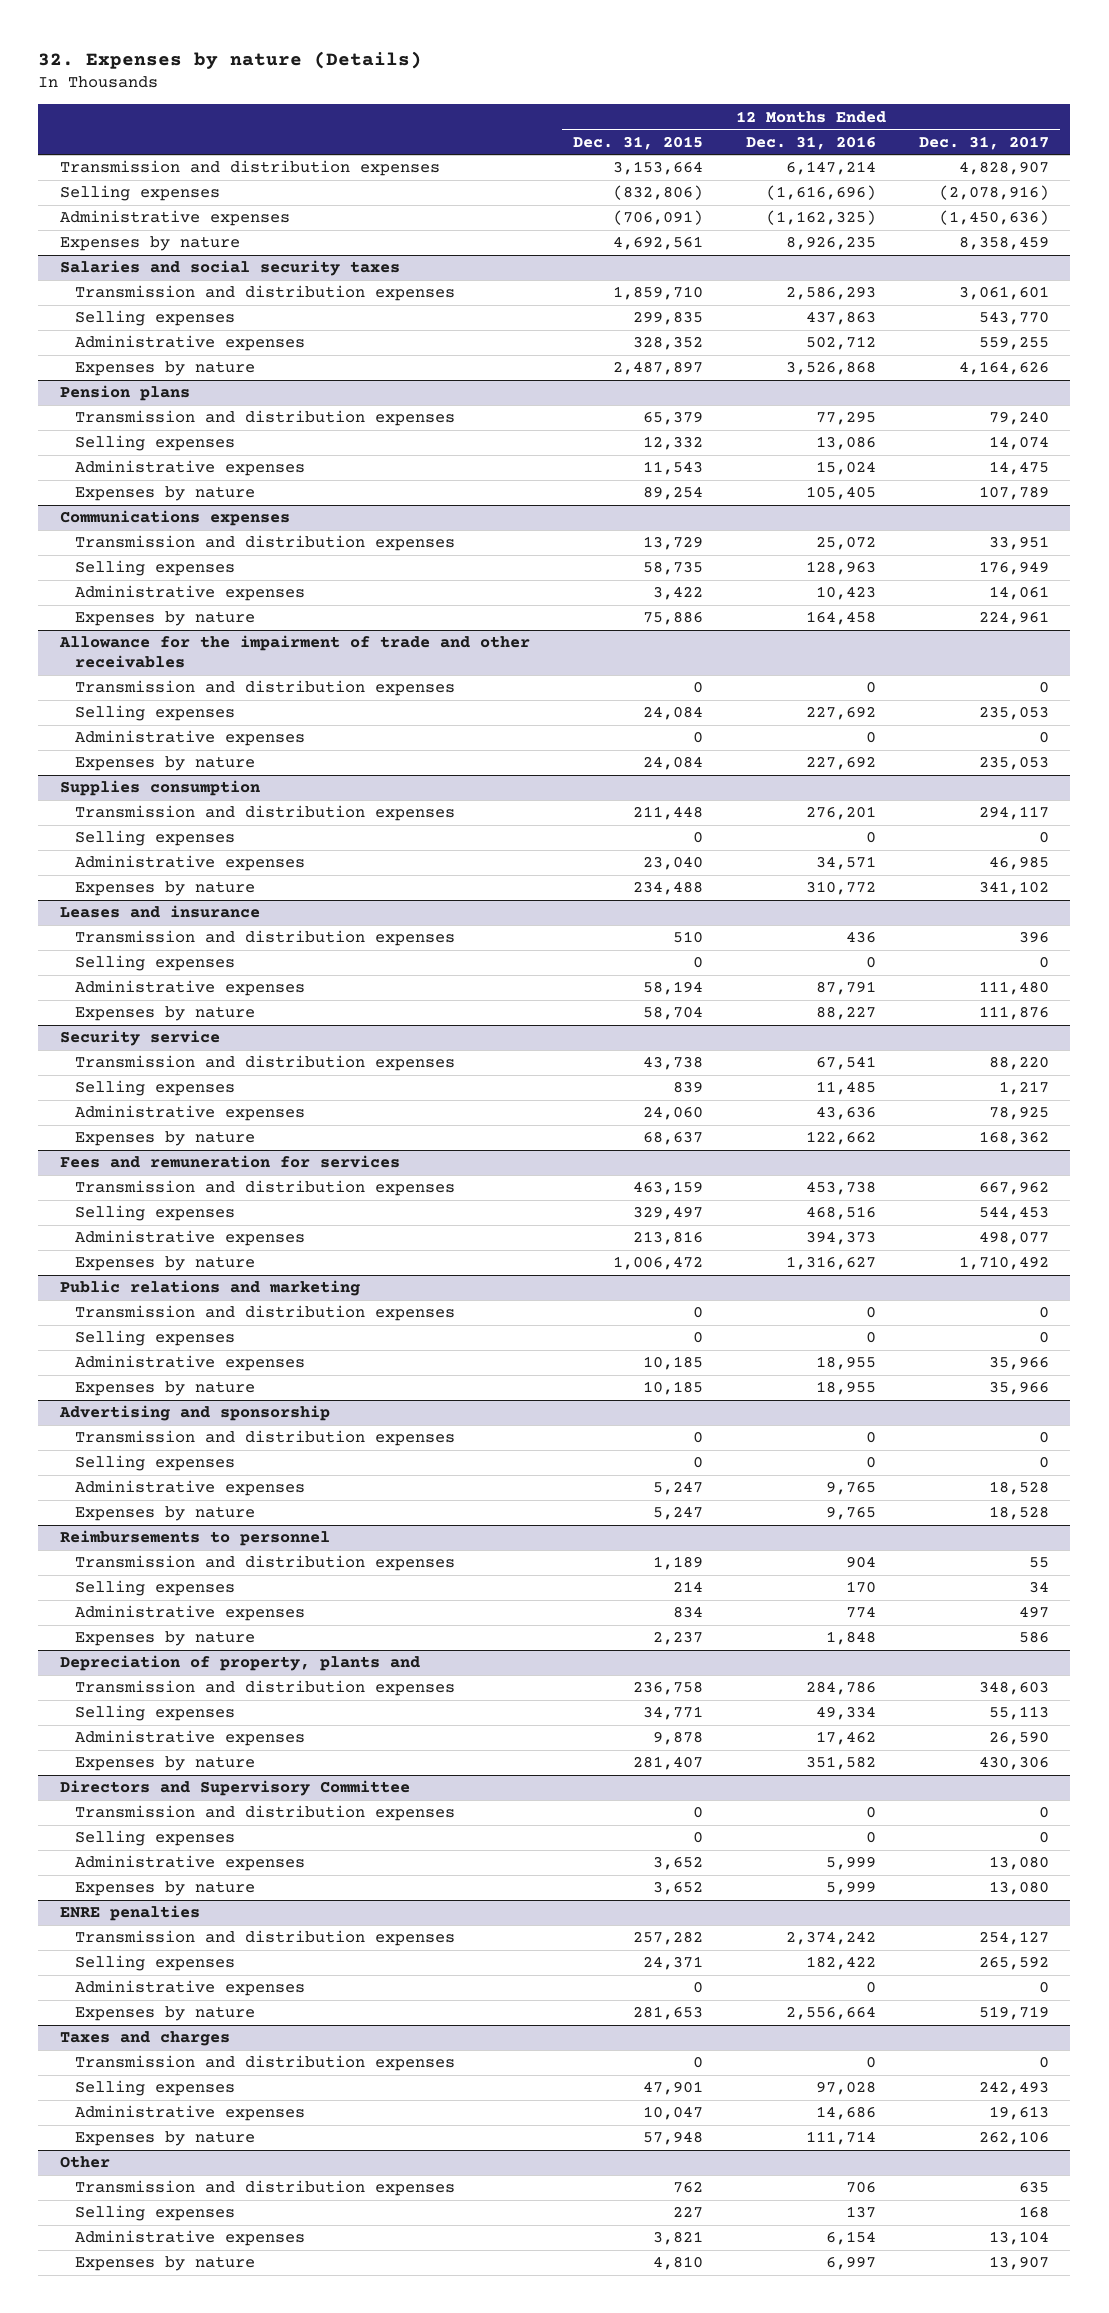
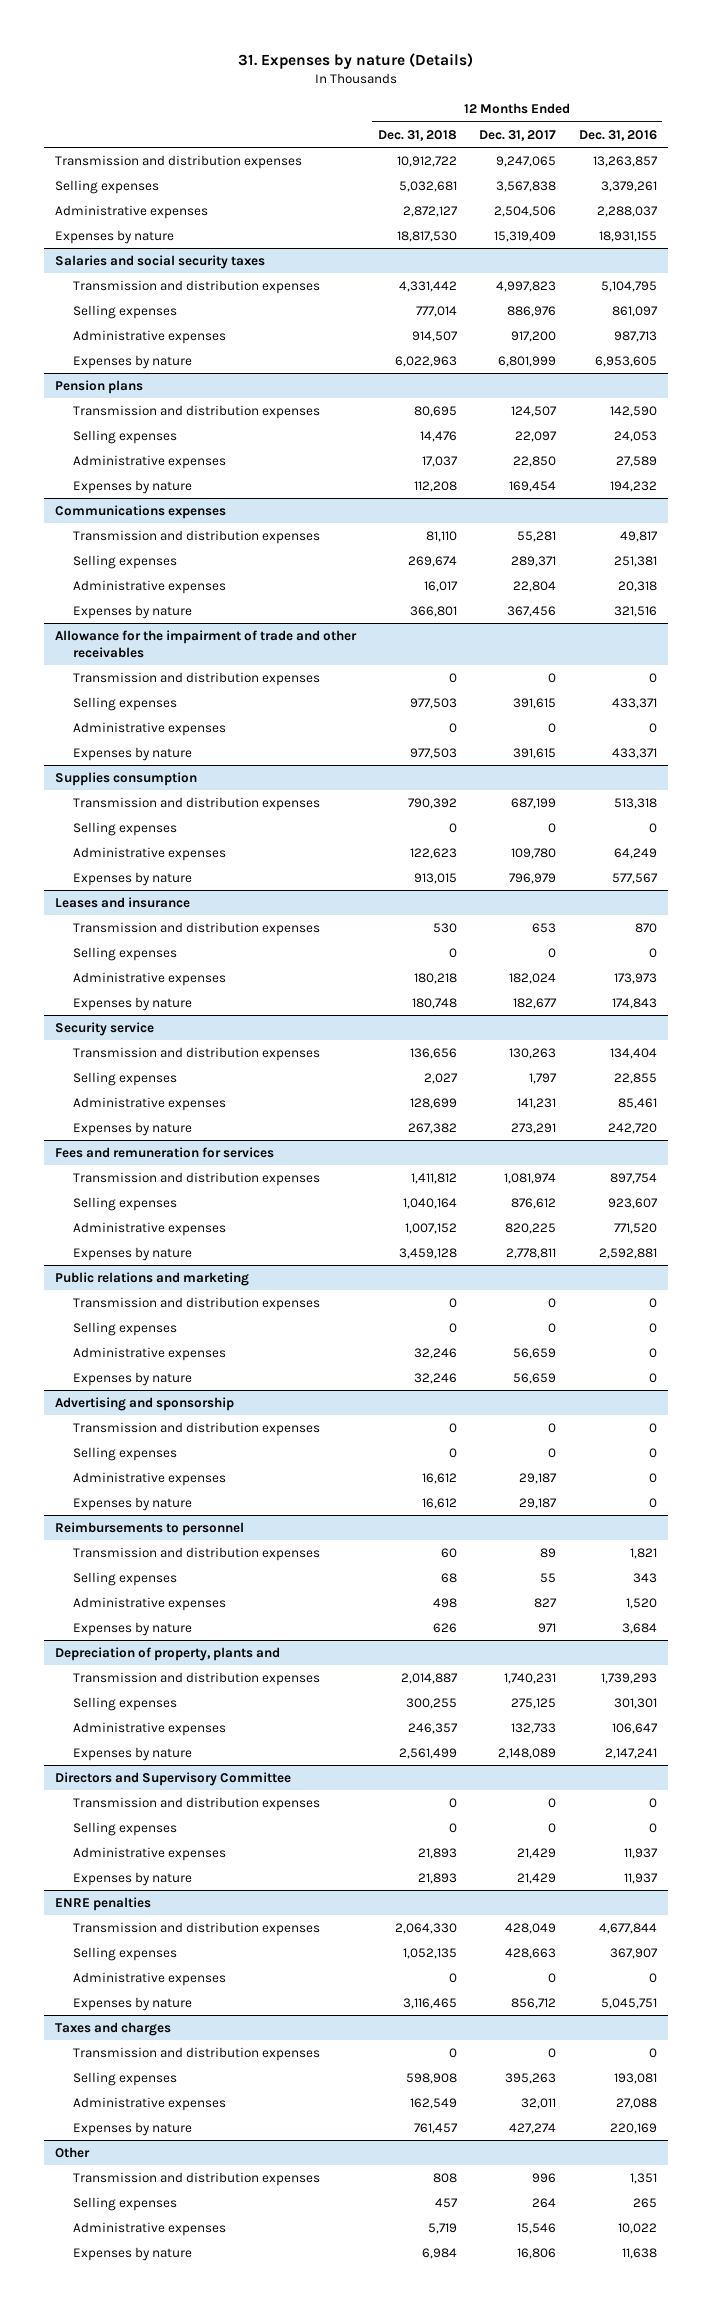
[38,50,423,69] 32. Expenses by nature (Details) -> [237,52,473,69] 31. Expenses by nature (Details)
[572,135,703,150] Dec. 31, 2015 -> none
none -> [378,129,458,141] Dec. 31, 2018
[785,161,876,176] 6,147,214 -> [592,155,658,167] 13,263,857
[958,161,1049,176] 4,828,907 -> [496,155,557,167] 9,247,065
[765,185,876,201] (1,616,696) -> [600,180,657,192] 3,379,261
[938,185,1049,201] (2,078,916) -> [496,180,557,192] 3,567,838
[765,210,876,226] (1,162,325) -> [596,205,658,217] 2,288,037
[938,210,1049,226] (1,450,636) -> [494,205,557,217] 2,504,506
[785,236,876,251] 8,926,235 -> [598,230,657,242] 18,931,155
[958,236,1049,251] 8,358,459 -> [494,230,557,242] 15,319,409
[785,286,876,301] 2,586,293 -> [600,280,657,292] 5,104,795
[958,286,1049,301] 3,061,601 -> [496,280,557,292] 4,997,823
[805,311,876,326] 437,863 -> [611,305,658,317] 861,097
[978,311,1049,326] 543,770 -> [507,305,557,317] 886,976
[805,336,876,351] 502,712 -> [613,330,657,342] 987,713
[978,336,1049,351] 559,255 -> [511,330,557,342] 917,200
[785,361,876,376] 3,526,868 -> [594,355,657,367] 6,953,605
[958,361,1049,376] 4,164,626 -> [498,355,557,367] 6,801,999
[815,411,876,426] 77,295 -> [609,405,657,417] 142,590
[988,411,1049,426] 79,240 -> [511,405,558,417] 124,507
[815,436,876,451] 13,086 -> [613,430,657,442] 24,053
[988,436,1049,451] 14,074 -> [515,430,558,442] 22,097
[815,461,876,476] 15,024 -> [615,455,657,467] 27,589
[988,461,1049,476] 14,475 -> [513,455,557,467] 22,850
[805,486,876,501] 105,405 -> [609,480,657,492] 194,232
[978,486,1049,501] 107,789 -> [509,480,557,492] 169,454
[815,536,876,551] 25,072 -> [619,530,658,542] 49,817
[988,536,1049,551] 33,951 -> [517,530,557,542] 55,281
[805,561,876,576] 128,963 -> [613,555,657,567] 251,381
[978,561,1049,576] 176,949 -> [511,555,557,567] 289,371
[815,586,876,601] 10,423 -> [617,580,657,592] 20,318
[988,586,1049,601] 14,061 -> [513,580,557,592] 22,804
[805,611,876,626] 164,458 -> [613,605,657,617] 321,516
[978,611,1049,626] 224,961 -> [507,605,557,617] 367,456
[805,706,876,721] 227,692 -> [611,697,657,709] 433,371
[978,706,1049,721] 235,053 -> [513,697,557,709] 391,615
[805,756,876,771] 227,692 -> [611,747,657,759] 433,371
[978,756,1049,771] 235,053 -> [513,747,557,759] 391,615
[805,806,876,821] 276,201 -> [613,797,657,809] 513,318
[978,806,1049,821] 294,117 -> [511,797,557,809] 687,199
[815,856,876,871] 34,571 -> [613,847,657,859] 64,249
[988,856,1049,871] 46,985 -> [511,847,557,859] 109,780
[805,881,876,896] 310,772 -> [611,872,658,884] 577,567
[978,881,1049,896] 341,102 -> [509,872,557,884] 796,979
[845,931,876,944] 436 -> [634,922,657,933] 870
[1018,931,1049,944] 396 -> [532,922,557,933] 653
[815,981,876,996] 87,791 -> [613,972,657,984] 173,973
[978,981,1049,996] 111,480 -> [509,972,557,984] 182,024
[815,1006,876,1021] 88,227 -> [611,997,657,1009] 174,843
[978,1006,1049,1021] 111,876 -> [513,997,558,1009] 182,677
[815,1056,876,1071] 67,541 -> [609,1047,657,1059] 134,404
[988,1056,1049,1071] 88,220 -> [509,1047,557,1059] 130,263
[815,1081,876,1096] 11,485 -> [613,1072,657,1084] 22,855
[998,1081,1049,1096] 1,217 -> [529,1072,558,1084] 1,797
[815,1106,876,1121] 43,636 -> [617,1097,657,1109] 85,461
[988,1106,1049,1121] 78,925 -> [517,1097,557,1109] 141,231
[805,1131,876,1146] 122,662 -> [607,1122,657,1134] 242,720
[978,1131,1049,1146] 168,362 -> [511,1122,557,1134] 273,291
[805,1181,876,1196] 453,738 -> [609,1172,657,1184] 897,754
[978,1181,1049,1196] 667,962 -> [504,1172,557,1184] 1,081,974
[805,1206,876,1221] 468,516 -> [607,1197,658,1209] 923,607
[978,1206,1049,1221] 544,453 -> [511,1197,557,1209] 876,612
[805,1231,876,1246] 394,373 -> [613,1222,657,1234] 771,520
[978,1231,1049,1246] 498,077 -> [505,1222,557,1234] 820,225
[785,1256,876,1271] 1,316,627 -> [598,1247,657,1259] 2,592,881
[958,1256,1049,1271] 1,710,492 -> [506,1247,557,1259] 2,778,811
[815,1356,876,1371] 18,955 -> [648,1347,657,1358] 0
[988,1356,1049,1371] 35,966 -> [513,1347,557,1359] 56,659
[815,1381,876,1396] 18,955 -> [648,1372,657,1383] 0
[988,1381,1049,1396] 35,966 -> [513,1372,557,1384] 56,659
[825,1481,876,1496] 9,765 -> [648,1472,657,1483] 0
[988,1481,1049,1496] 18,528 -> [519,1472,558,1484] 29,187
[825,1506,876,1521] 9,765 -> [648,1497,657,1508] 0
[988,1506,1049,1521] 18,528 -> [519,1497,558,1509] 29,187
[845,1556,876,1569] 904 -> [629,1547,657,1559] 1,821
[1028,1557,1049,1569] 55 -> [540,1547,557,1558] 89
[845,1581,876,1594] 170 -> [632,1572,657,1583] 343
[1028,1581,1049,1594] 34 -> [540,1572,557,1583] 55
[845,1606,876,1619] 774 -> [625,1597,657,1609] 1,520
[1018,1606,1049,1619] 497 -> [534,1597,558,1608] 827
[825,1631,876,1646] 1,848 -> [621,1622,657,1634] 3,684
[1018,1631,1049,1644] 586 -> [538,1622,557,1633] 971
[805,1681,876,1696] 284,786 -> [600,1672,657,1684] 1,739,293
[978,1681,1049,1696] 348,603 -> [504,1672,557,1684] 1,740,231
[815,1706,876,1721] 49,334 -> [613,1697,657,1709] 301,301
[988,1706,1049,1721] 55,113 -> [511,1697,557,1709] 275,125
[815,1731,876,1746] 17,462 -> [611,1722,658,1734] 106,647
[988,1731,1049,1746] 26,590 -> [511,1722,557,1734] 132,733
[805,1756,876,1771] 351,582 -> [604,1747,657,1759] 2,147,241
[978,1756,1049,1771] 430,306 -> [498,1747,557,1759] 2,148,089
[825,1856,876,1871] 5,999 -> [623,1847,658,1859] 11,937
[988,1856,1049,1871] 13,080 -> [517,1847,557,1859] 21,429
[825,1881,876,1896] 5,999 -> [623,1872,658,1884] 11,937
[988,1881,1049,1896] 13,080 -> [517,1872,557,1884] 21,429
[785,1931,876,1946] 2,374,242 -> [598,1922,657,1934] 4,677,844
[978,1931,1049,1946] 254,127 -> [505,1922,557,1934] 428,049
[805,1956,876,1971] 182,422 -> [609,1947,658,1959] 367,907
[978,1956,1049,1971] 265,592 -> [505,1947,557,1959] 428,663
[785,2006,876,2021] 2,556,664 -> [600,1997,657,2009] 5,045,751
[978,2006,1049,2021] 519,719 -> [511,1997,557,2009] 856,712
[815,2081,876,2096] 97,028 -> [613,2072,657,2084] 193,081
[978,2081,1049,2096] 242,493 -> [505,2072,557,2084] 395,263
[815,2106,876,2121] 14,686 -> [615,2097,657,2109] 27,088
[988,2106,1049,2121] 19,613 -> [521,2097,557,2109] 32,011
[805,2131,876,2146] 111,714 -> [609,2122,657,2134] 220,169
[978,2131,1049,2146] 262,106 -> [509,2122,557,2134] 427,274
[845,2181,876,2194] 706 -> [629,2172,657,2184] 1,351
[1018,2181,1049,2194] 635 -> [532,2172,557,2183] 996
[845,2206,876,2219] 137 -> [632,2197,657,2208] 265
[1018,2206,1049,2219] 168 -> [532,2197,557,2208] 264
[825,2231,876,2246] 6,154 -> [617,2222,657,2234] 10,022
[988,2231,1049,2246] 13,104 -> [517,2222,557,2234] 15,546
[825,2256,876,2271] 6,997 -> [621,2247,657,2259] 11,638
[988,2256,1049,2271] 13,907 -> [517,2247,557,2259] 16,806

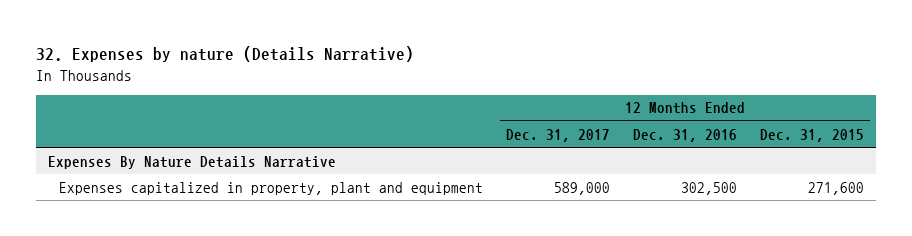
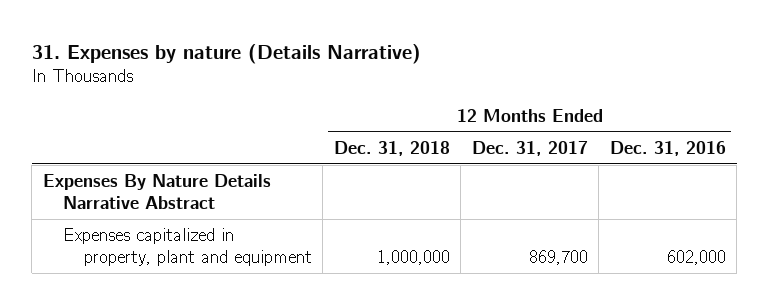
[36,46,415,63] 32. Expenses by nature (Details Narrative) -> [31,43,421,64] 31. Expenses by nature (Details Narrative)
[760,128,865,142] Dec. 31, 2015 -> none
none -> [333,140,450,156] Dec. 31, 2018
[47,155,336,169] Expenses By Nature Details Narrative -> [42,174,271,209] Expenses By Nature Details Narrative Abstract
[554,181,611,195] 589,000 -> [528,249,588,265] 869,700
[681,181,738,195] 302,500 -> [666,249,726,265] 602,000

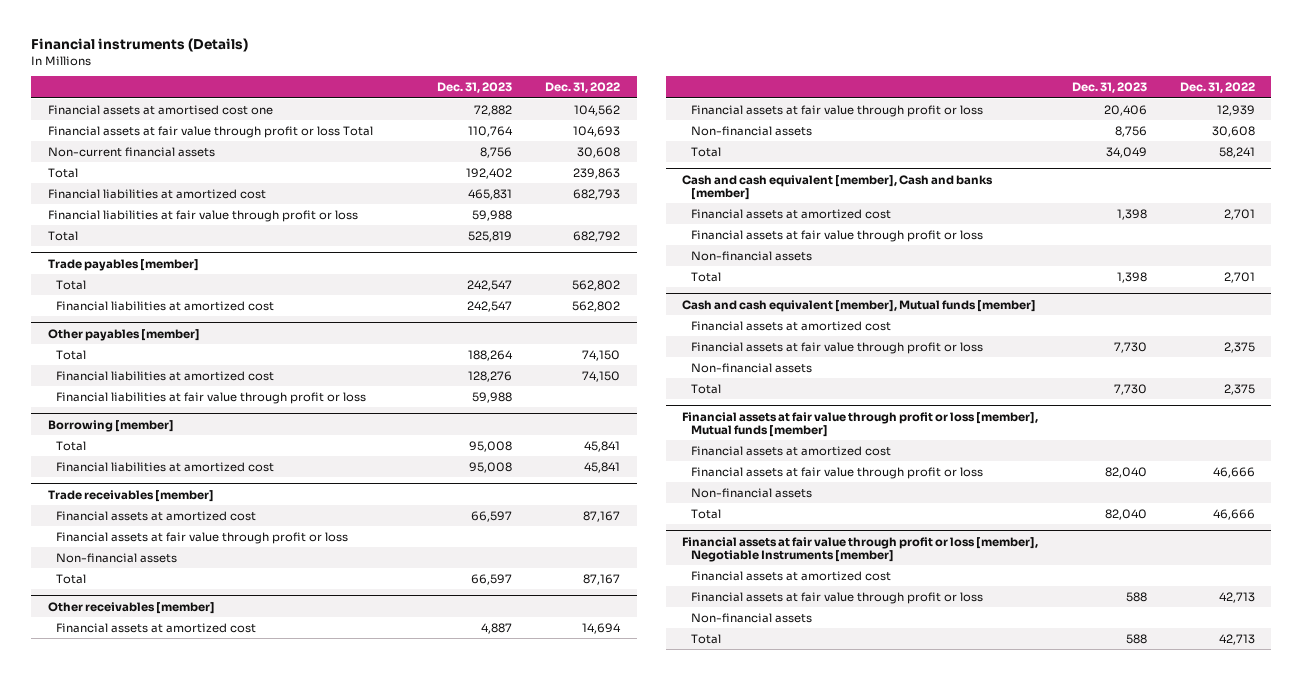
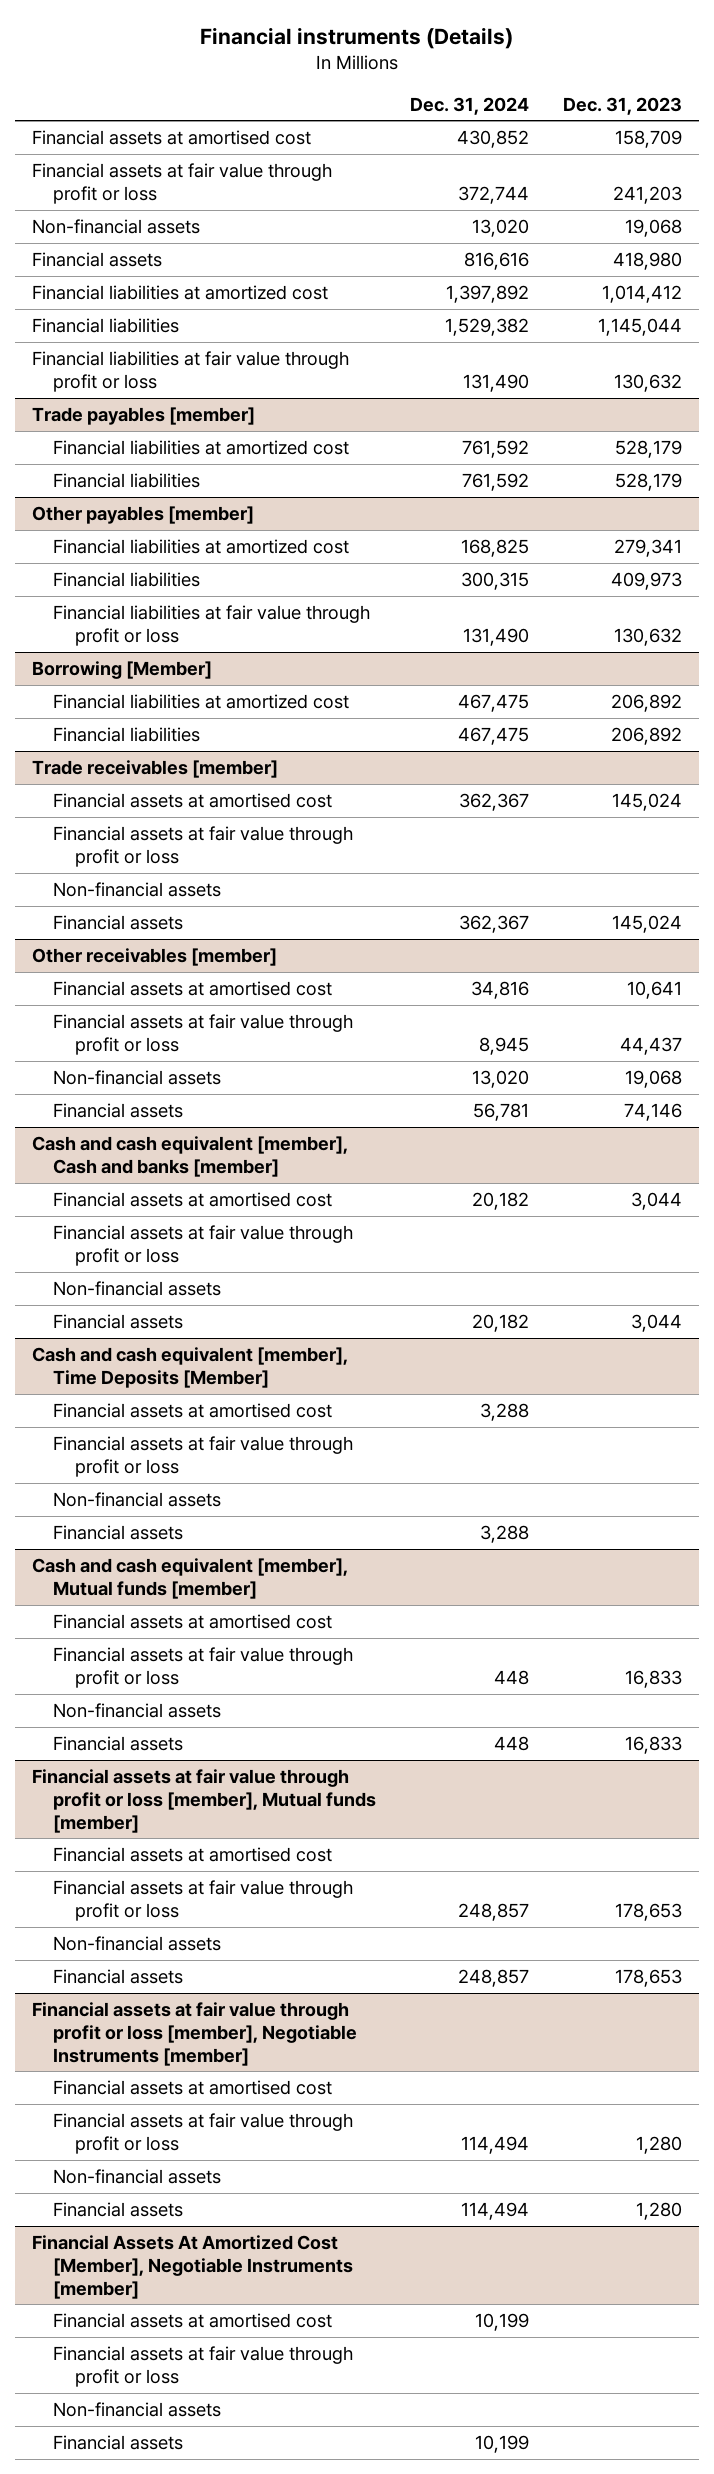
[545,82,621,94] Dec. 31, 2022 -> none
none -> [410,96,530,115] Dec. 31, 2024
[47,167,78,178] Total -> none
[47,230,78,241] Total -> none
[47,104,273,115] Financial assets at amortised cost one -> [31,129,311,145] Financial assets at amortised cost
[474,104,513,116] 72,882 -> [614,129,682,148] 158,709
[47,125,373,138] Financial assets at fair value through profit or loss Total -> [31,162,332,204] Financial assets at fair value through profit or loss
[468,125,514,137] 110,764 -> [612,185,682,204] 241,203
[47,146,215,157] Non-current financial assets -> [31,218,200,234] Non-financial assets
[480,146,513,158] 8,756 -> [624,218,682,237] 19,068
none -> [31,251,162,267] Financial assets
[468,188,513,200] 465,831 -> [601,284,682,303] 1,014,412
none -> [31,317,179,333] Financial liabilities
[472,209,513,221] 59,988 -> [613,373,682,392] 130,632
[56,279,87,290] Total -> none
[467,300,513,312] 242,547 -> [614,439,682,458] 528,179
none -> [53,472,201,488] Financial liabilities
[56,349,87,360] Total -> none
[56,440,87,451] Total -> none
[468,370,513,382] 128,276 -> [613,538,682,557] 279,341
none -> [53,571,201,587] Financial liabilities
[472,391,513,403] 59,988 -> [613,627,682,646] 130,632
[47,419,174,432] Borrowing [member] -> [31,660,212,679] Borrowing [Member]
[469,461,513,473] 95,008 -> [610,693,682,712] 206,892
none -> [53,726,201,742] Financial liabilities
[56,510,257,521] Financial assets at amortized cost -> [53,792,333,808] Financial assets at amortised cost
[471,510,513,522] 66,597 -> [611,792,682,811] 145,024
[56,573,87,584] Total -> none
none -> [53,914,184,930] Financial assets
[690,146,721,157] Total -> none
[56,622,257,633] Financial assets at amortized cost -> [53,980,333,996] Financial assets at amortised cost
[481,622,513,634] 4,887 -> [626,980,682,999] 10,641
[1103,104,1147,116] 20,406 -> [619,1036,682,1055] 44,437
[1114,125,1147,137] 8,756 -> [624,1069,682,1088] 19,068
none -> [53,1102,184,1118] Financial assets
[690,208,891,219] Financial assets at amortized cost -> [53,1191,333,1207] Financial assets at amortised cost
[1116,208,1147,220] 1,398 -> [630,1191,682,1210] 3,044
[690,271,721,282] Total -> none
none -> [53,1313,184,1329] Financial assets
none -> [31,1346,348,1388] Cash and cash equivalent [member], Time Deposits [Member]
none -> [53,1402,333,1418] Financial assets at amortised cost
none -> [53,1435,354,1477] Financial assets at fair value through profit or loss
none -> [53,1491,222,1507] Non-financial assets
none -> [53,1524,184,1540] Financial assets
[690,320,891,331] Financial assets at amortized cost -> [53,1613,333,1629] Financial assets at amortised cost
[1113,341,1147,353] 7,730 -> [624,1669,682,1688] 16,833
[690,383,721,394] Total -> none
none -> [53,1735,184,1751] Financial assets
[690,445,891,456] Financial assets at amortized cost -> [53,1846,333,1862] Financial assets at amortised cost
[1104,466,1147,478] 82,040 -> [614,1902,682,1921] 178,653
[690,508,721,519] Total -> none
none -> [53,1968,184,1984] Financial assets
[690,570,891,581] Financial assets at amortized cost -> [53,2079,333,2095] Financial assets at amortised cost
[1125,591,1147,602] 588 -> [635,2135,682,2154] 1,280
[690,633,721,644] Total -> none
none -> [53,2201,184,2217] Financial assets
none -> [31,2234,354,2299] Financial Assets At Amortized Cost [Member], Negotiable Instruments [member]
none -> [53,2312,333,2328] Financial assets at amortised cost
none -> [53,2345,354,2387] Financial assets at fair value through profit or loss
none -> [53,2401,222,2417] Non-financial assets
none -> [53,2434,184,2450] Financial assets

